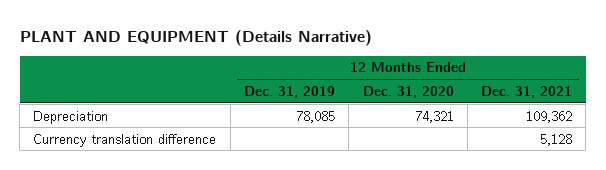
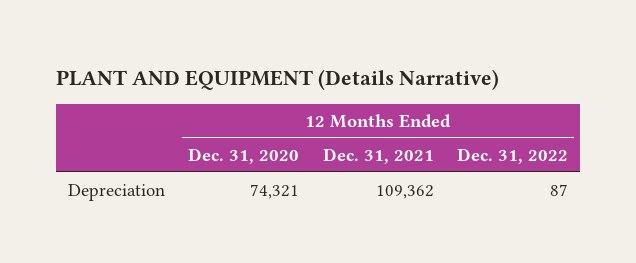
[243,85,335,98] Dec. 31, 2019 -> none
none -> [456,147,568,164] Dec. 31, 2022
[33,133,217,147] Currency translation difference -> none

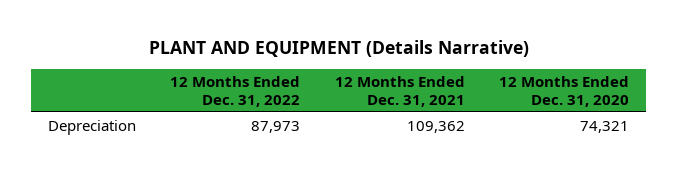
[549,184,568,197] 87 -> [251,120,301,133] 87,973

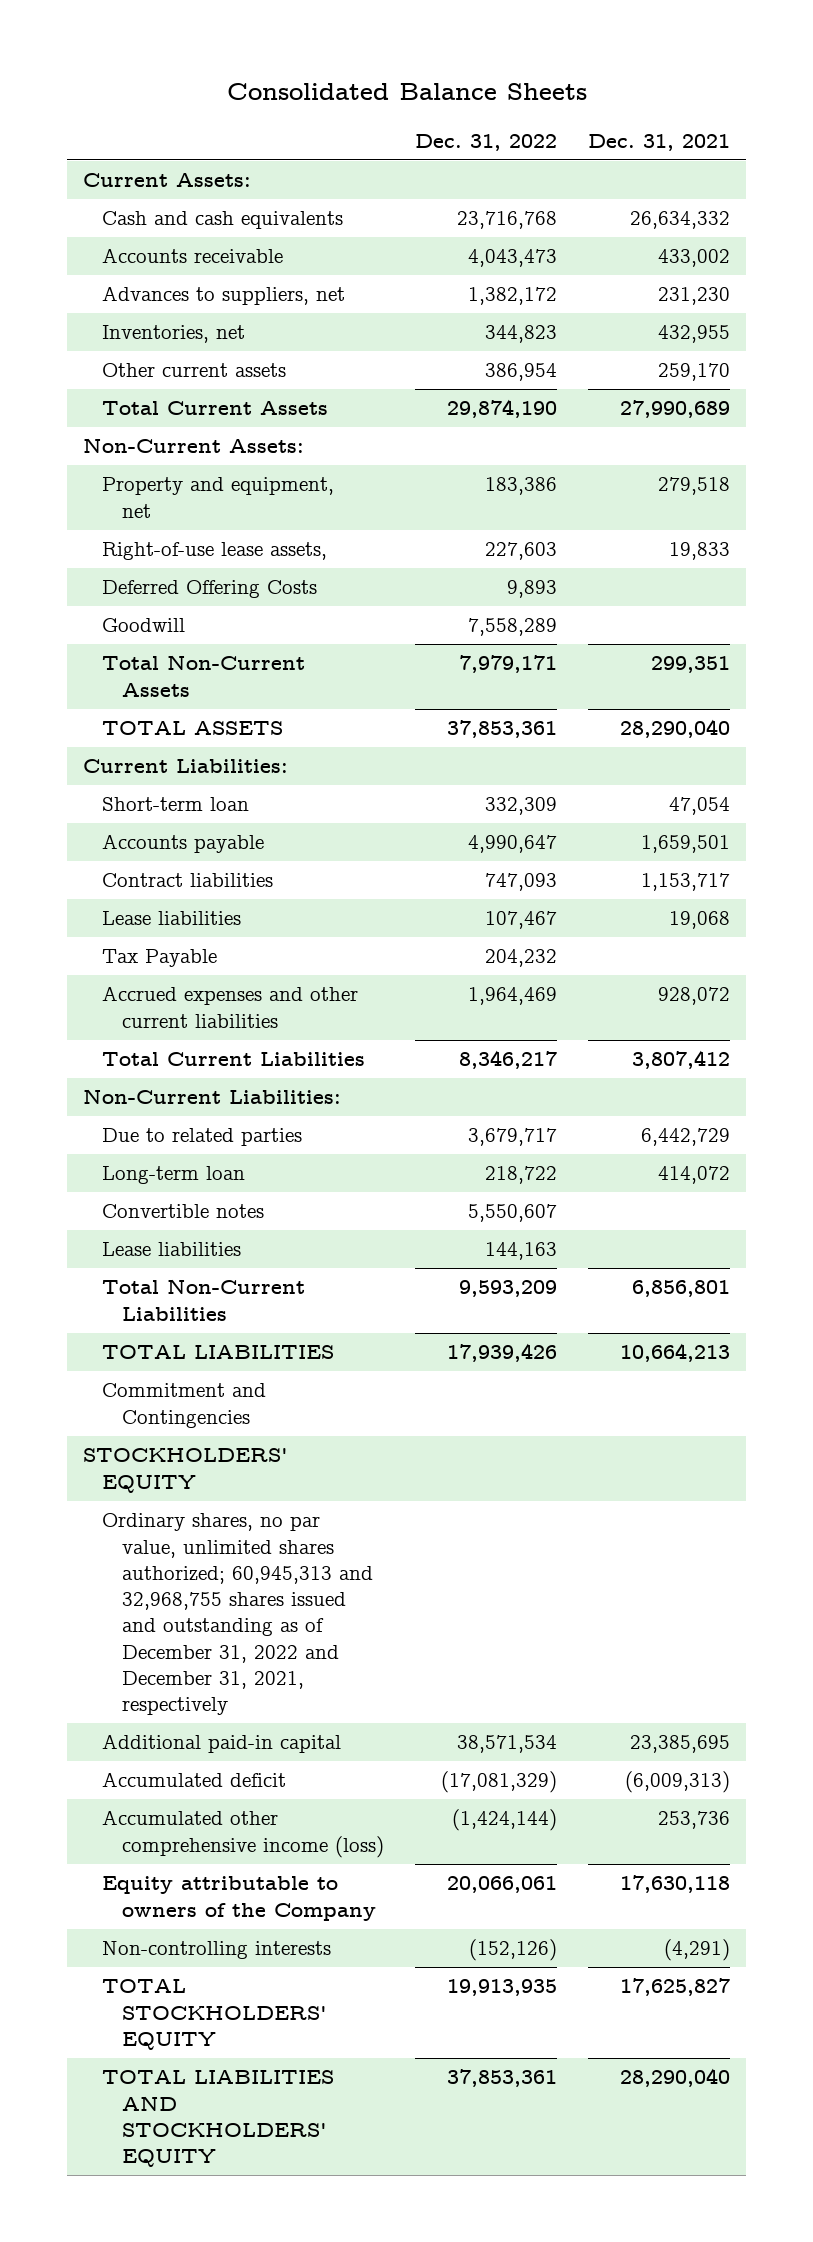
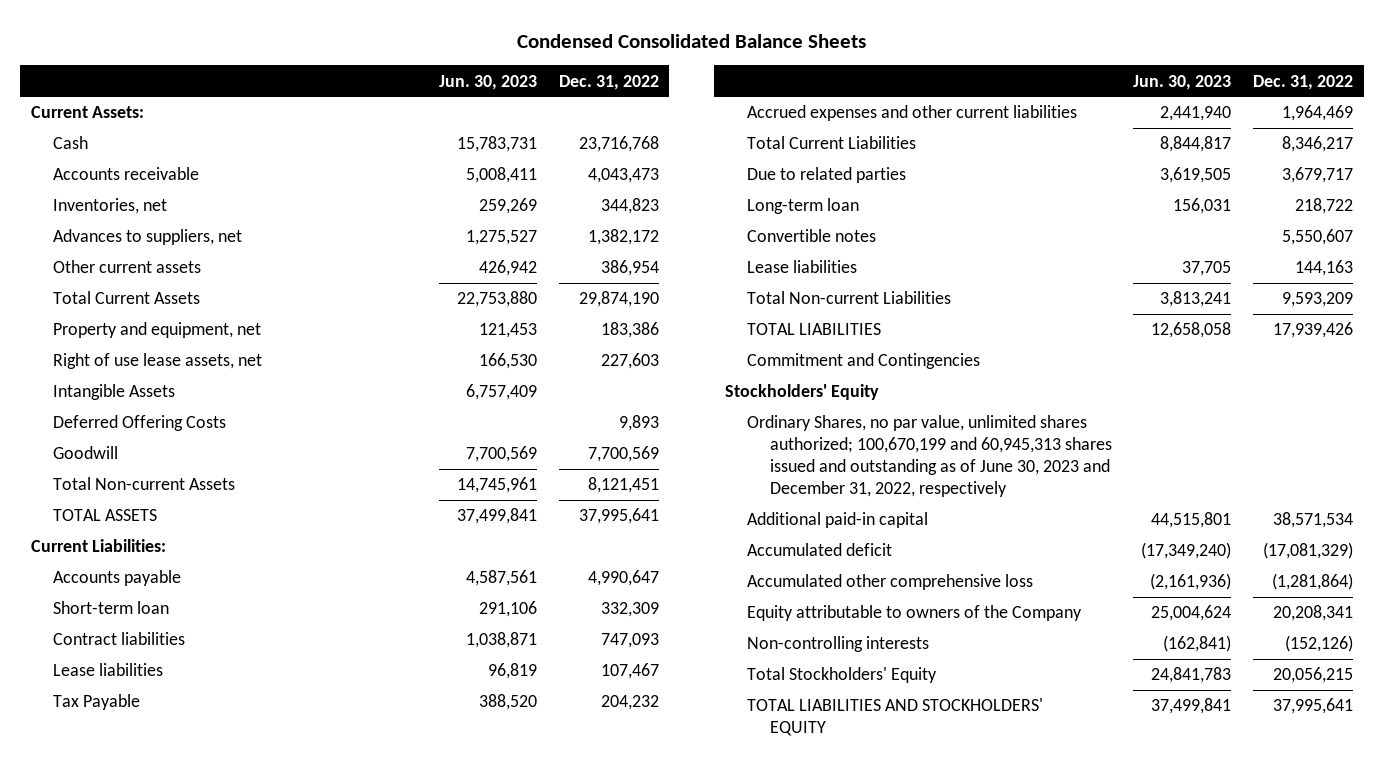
[226,83,587,101] Consolidated Balance Sheets -> [516,33,866,48] Condensed Consolidated Balance Sheets
[588,133,731,151] Dec. 31, 2021 -> none
none -> [439,74,538,90] Jun. 30, 2023
[102,211,344,230] Cash and cash equivalents -> [53,136,89,150] Cash
[102,286,346,306] Advances to suppliers, net -> [53,229,243,246] Advances to suppliers, net
[82,438,304,454] Non-Current Assets: -> none
[102,542,328,561] Right-of-use lease assets, -> [53,353,263,370] Right of use lease assets, net
none -> [53,384,176,401] Intangible Assets
[468,618,558,637] 7,558,289 -> [587,446,659,463] 7,700,569
[102,655,306,697] Total Non-Current Assets -> [53,477,236,491] Total Non-current Assets
[459,655,558,674] 7,979,171 -> [587,477,659,494] 8,121,451
[447,720,558,739] 37,853,361 -> [578,508,659,525] 37,995,641
[102,797,250,812] Short-term loan -> [53,601,170,615] Short-term loan
[82,1089,341,1105] Non-Current Liabilities: -> none
[102,1279,306,1321] Total Non-Current Liabilities -> [747,291,952,305] Total Non-current Liabilities
[82,1448,288,1493] STOCKHOLDERS' EQUITY -> [724,384,879,401] Stockholders' Equity
[102,1513,374,1716] Ordinary shares, no par value, unlimited shares authorized; 60,945,313 and 32,968,755 shares issued and outstanding as of December 31, 2022 and December 31, 2021, respectively -> [747,415,1112,498] Ordinary Shares, no par value, unlimited shares authorized; 100,670,199 and 60,945,313 shares issued and outstanding as of June 30, 2023 and December 31, 2022, respectively
[102,1810,385,1858] Accumulated other comprehensive income (loss) -> [747,574,1034,591] Accumulated other comprehensive loss
[452,1809,558,1832] (1,424,144) -> [1271,573,1353,591] (1,281,864)
[447,1876,558,1894] 20,066,061 -> [1272,605,1353,622] 20,208,341
[102,1979,328,2050] TOTAL STOCKHOLDERS' EQUITY -> [747,667,938,684] Total Stockholders' Equity
[447,1979,558,1997] 19,913,935 -> [1272,667,1353,684] 20,056,215
[447,2069,558,2088] 37,853,361 -> [1272,698,1353,715] 37,995,641

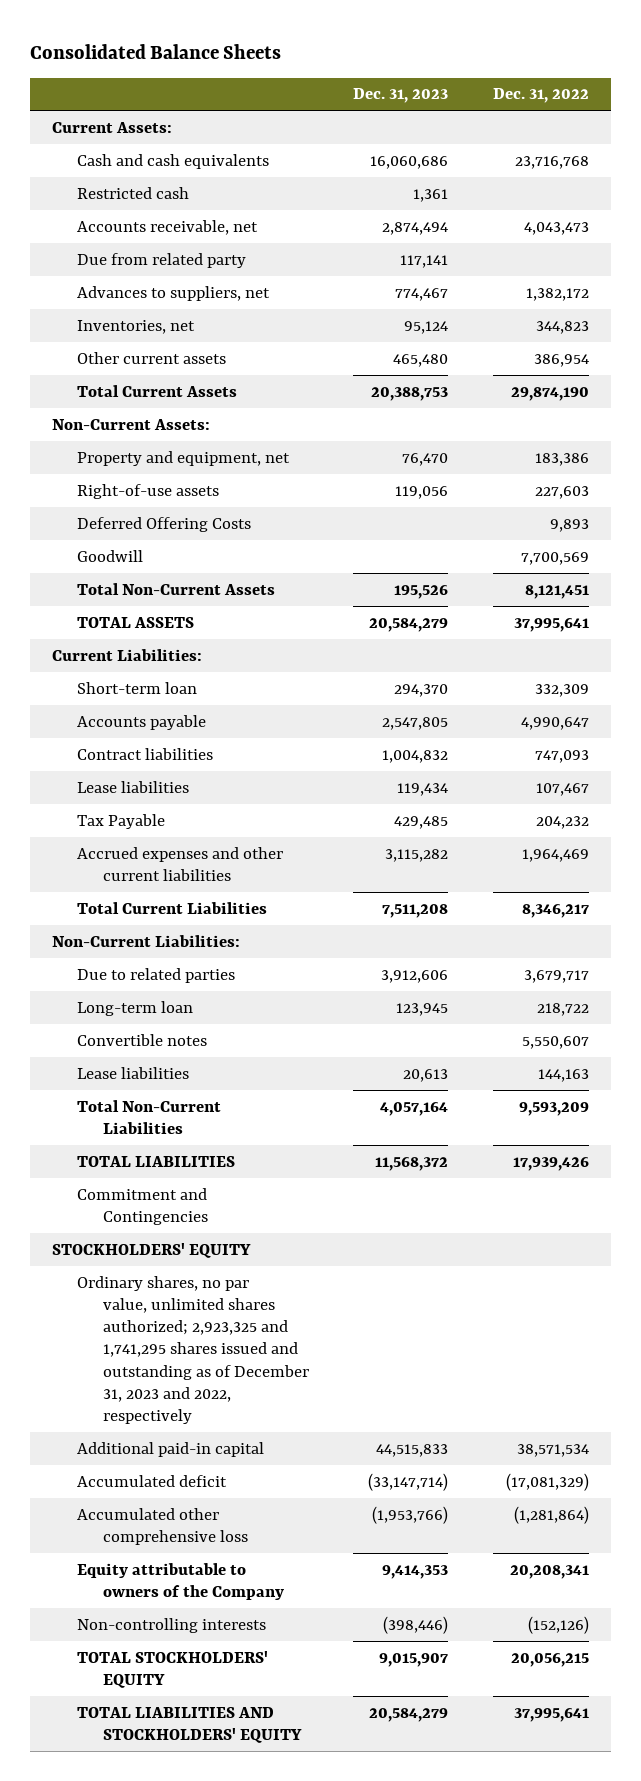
[516,33,866,48] Condensed Consolidated Balance Sheets -> [29,43,281,59] Consolidated Balance Sheets
[439,74,538,90] Jun. 30, 2023 -> none
none -> [353,88,449,104] Dec. 31, 2023
[53,136,89,150] Cash -> [77,153,270,169] Cash and cash equivalents
none -> [77,186,190,199] Restricted cash
[53,167,200,181] Accounts receivable -> [77,219,259,235] Accounts receivable, net
none -> [77,252,247,268] Due from related party
[53,198,168,215] Inventories, net -> [77,319,196,334] Inventories, net
none -> [52,418,211,430] Non-Current Assets:
[53,384,176,401] Intangible Assets -> none
[53,353,263,370] Right of use lease assets, net -> [77,483,220,499] Right-of-use assets
[53,477,236,491] Total Non-current Assets -> [77,582,276,595] Total Non-Current Assets
[53,570,182,587] Accounts payable -> [77,714,207,730] Accounts payable
none -> [52,934,241,947] Non-Current Liabilities:
[747,291,952,305] Total Non-current Liabilities -> [77,1099,222,1134] Total Non-Current Liabilities
[724,384,879,401] Stockholders' Equity -> [52,1242,252,1258] STOCKHOLDERS' EQUITY
[747,415,1112,498] Ordinary Shares, no par value, unlimited shares authorized; 100,670,199 and 60,945,313 shares issued and outstanding as of June 30, 2023 and December 31, 2022, respectively -> [77,1275,309,1425] Ordinary shares, no par value, unlimited shares authorized; 2,923,325 and 1,741,295 shares issued and outstanding as of December 31, 2023 and 2022, respectively
[747,667,938,684] Total Stockholders' Equity -> [77,1650,269,1688] TOTAL STOCKHOLDERS' EQUITY

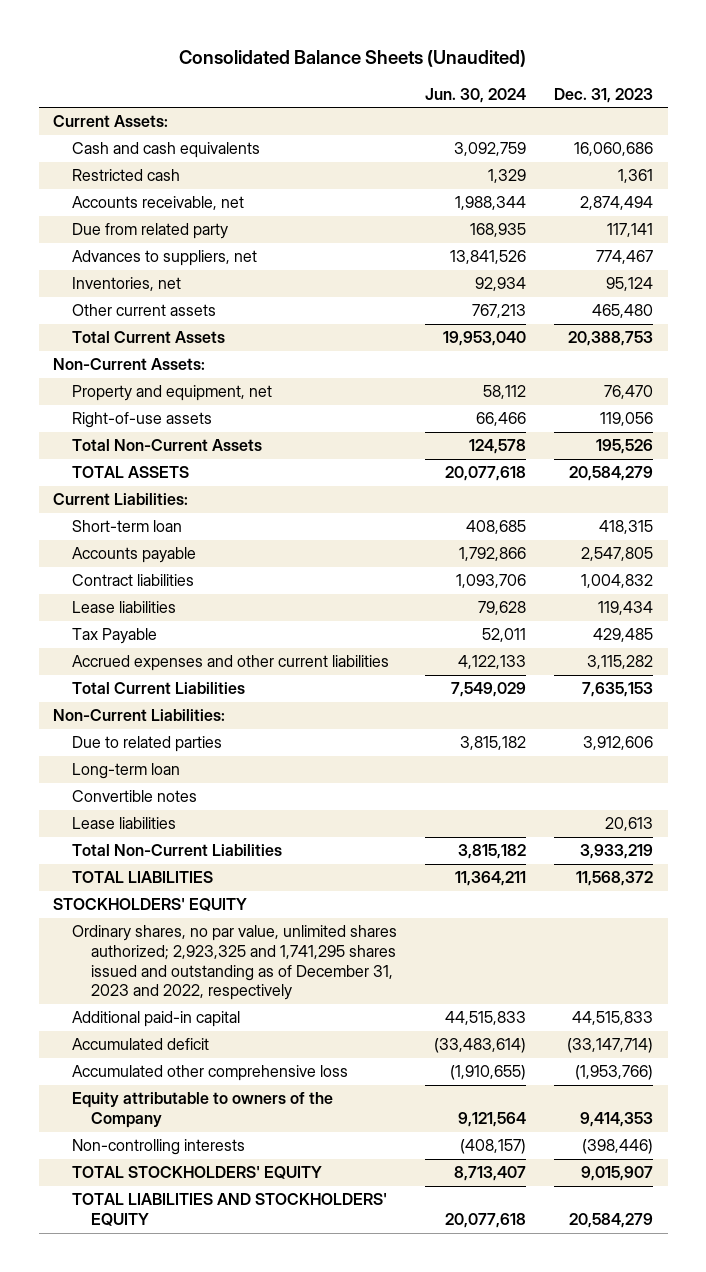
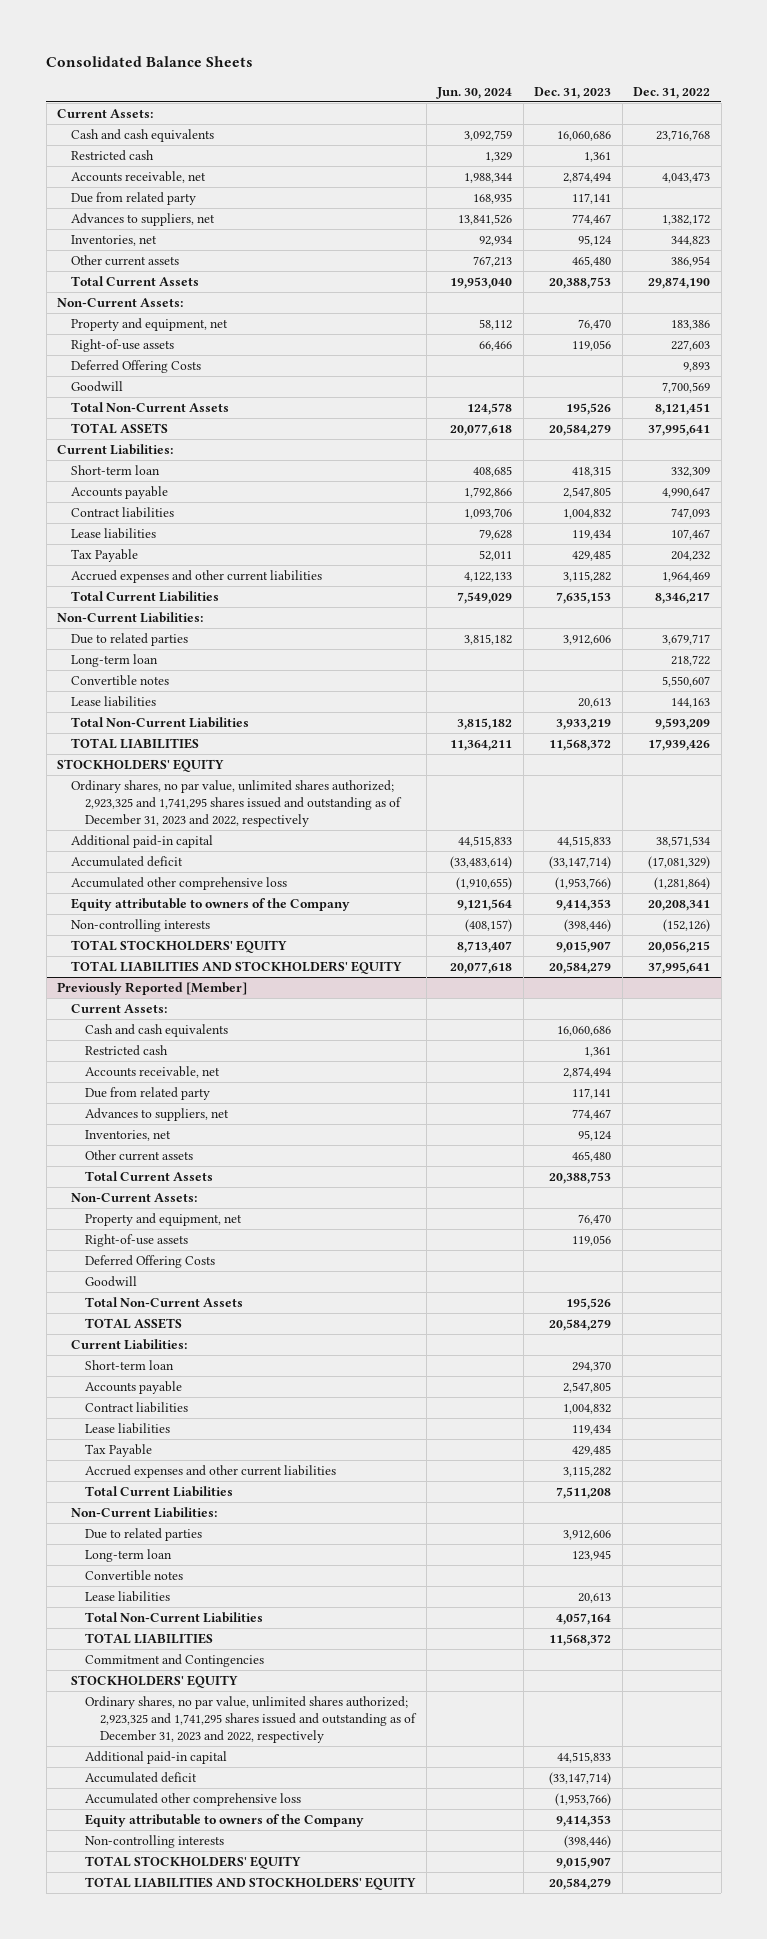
[179,50,527,68] Consolidated Balance Sheets (Unaudited) -> [46,56,254,68] Consolidated Balance Sheets
none -> [633,86,711,99] Dec. 31, 2022
none -> [71,359,202,373] Deferred Offering Costs
none -> [71,380,124,392] Goodwill
none -> [57,981,248,995] Previously Reported [Member]
none -> [71,1003,168,1013] Current Assets:
none -> [85,1023,229,1037] Cash and cash equivalents
none -> [85,1044,169,1056] Restricted cash
none -> [85,1065,221,1078] Accounts receivable, net
none -> [85,1086,211,1100] Due from related party
none -> [85,1107,230,1121] Advances to suppliers, net
none -> [85,1129,172,1141] Inventories, net
none -> [85,1149,194,1161] Other current assets
none -> [85,1170,214,1181] Total Current Assets
none -> [71,1192,198,1202] Non-Current Assets:
none -> [85,1212,243,1226] Property and equipment, net
none -> [85,1233,189,1247] Right-of-use assets
none -> [85,1254,216,1268] Deferred Offering Costs
none -> [85,1275,138,1287] Goodwill
none -> [85,1296,244,1307] Total Non-Current Assets
none -> [85,1317,183,1329] TOTAL ASSETS
none -> [71,1338,188,1350] Current Liabilities:
none -> [85,1359,175,1370] Short-term loan
none -> [85,1380,183,1394] Accounts payable
none -> [85,1401,189,1413] Contract liabilities
none -> [85,1422,171,1434] Lease liabilities
none -> [85,1443,153,1457] Tax Payable
none -> [85,1464,337,1478] Accrued expenses and other current liabilities
none -> [85,1485,234,1497] Total Current Liabilities
none -> [71,1506,218,1518] Non-Current Liabilities:
none -> [85,1527,203,1541] Due to related parties
none -> [85,1548,173,1562] Long-term loan
none -> [85,1569,184,1581] Convertible notes
none -> [85,1590,171,1602] Lease liabilities
none -> [85,1611,264,1623] Total Non-Current Liabilities
none -> [85,1632,214,1644] TOTAL LIABILITIES
none -> [85,1653,265,1667] Commitment and Contingencies
none -> [71,1674,239,1688] STOCKHOLDERS' EQUITY
none -> [85,1695,417,1744] Ordinary shares, no par value, unlimited shares authorized; 2,923,325 and 1,741,295 shares issued and outstanding as of December 31, 2023 and 2022, respectively
none -> [85,1750,228,1764] Additional paid-in capital
none -> [85,1771,198,1783] Accumulated deficit
none -> [85,1792,302,1806] Accumulated other comprehensive loss
none -> [85,1813,365,1827] Equity attributable to owners of the Company
none -> [85,1834,225,1848] Non-controlling interests
none -> [85,1855,302,1869] TOTAL STOCKHOLDERS' EQUITY
none -> [85,1876,417,1890] TOTAL LIABILITIES AND STOCKHOLDERS' EQUITY

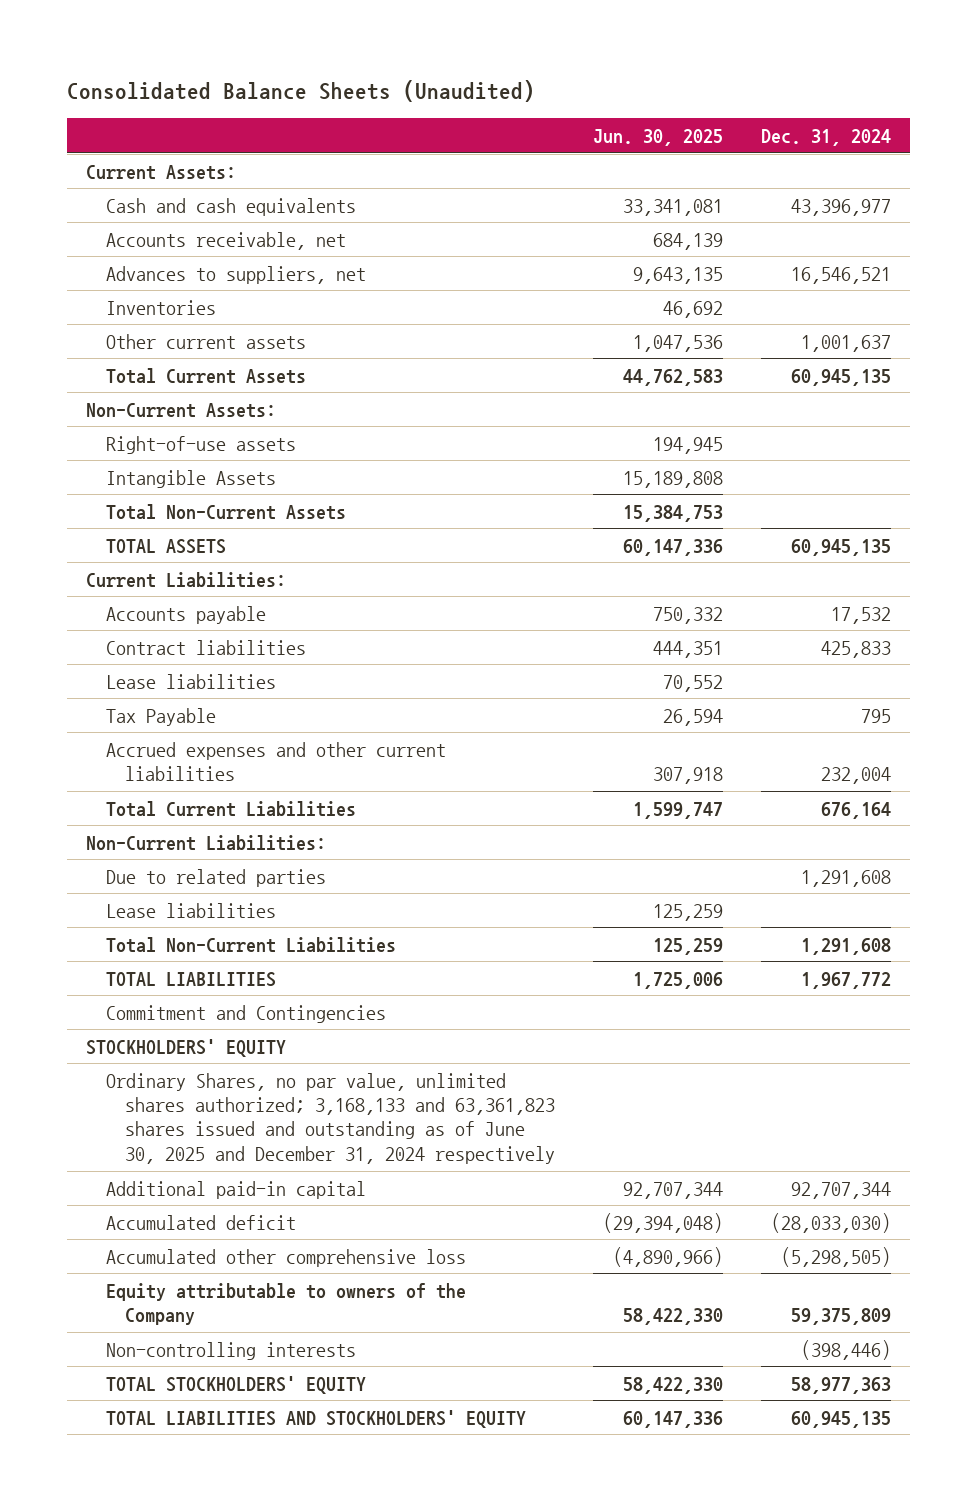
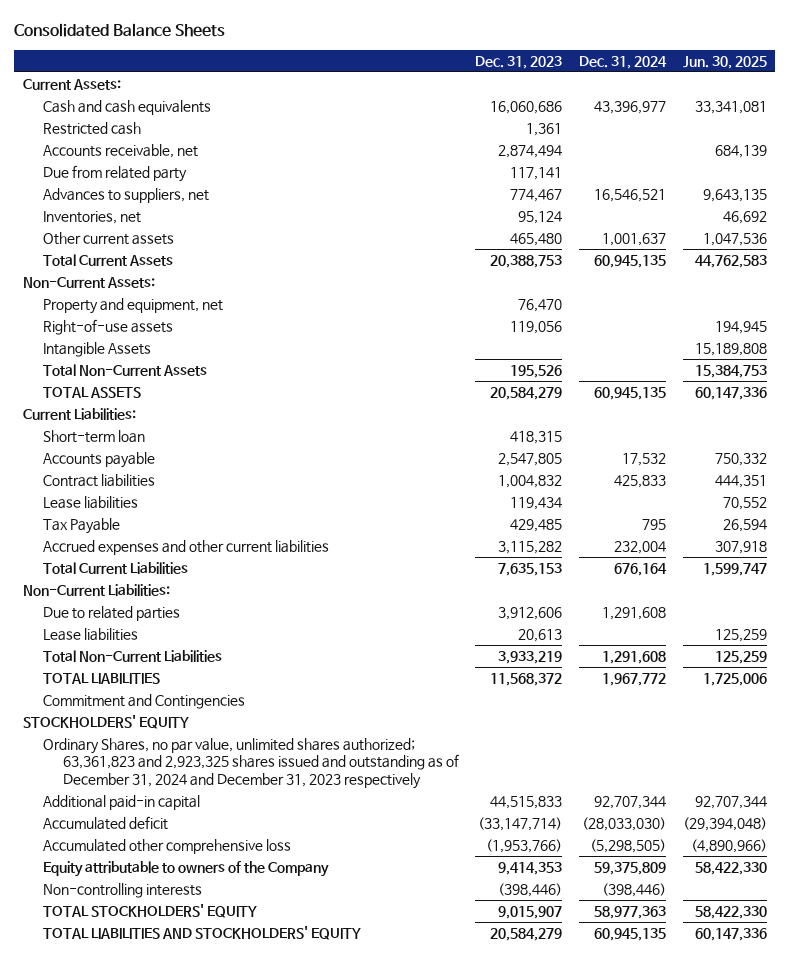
[67,80,536,103] Consolidated Balance Sheets (Unaudited) -> [14,22,226,37] Consolidated Balance Sheets
none -> [475,55,563,69] Dec. 31, 2023
none -> [42,122,141,136] Restricted cash
none -> [42,165,187,183] Due from related party
[105,299,216,315] Inventories -> [42,211,141,225] Inventories, net
none -> [42,298,223,315] Property and equipment, net
none -> [42,430,145,444] Short-term loan
[105,1072,556,1164] Ordinary Shares, no par value, unlimited shares authorized; 3,168,133 and 63,361,823 shares issued and outstanding as of June 30, 2025 and December 31, 2024 respectively -> [42,738,459,789] Ordinary Shares, no par value, unlimited shares authorized; 63,361,823 and 2,923,325 shares issued and outstanding as of December 31, 2024 and December 31, 2023 respectively

